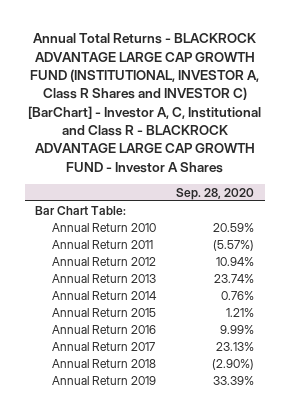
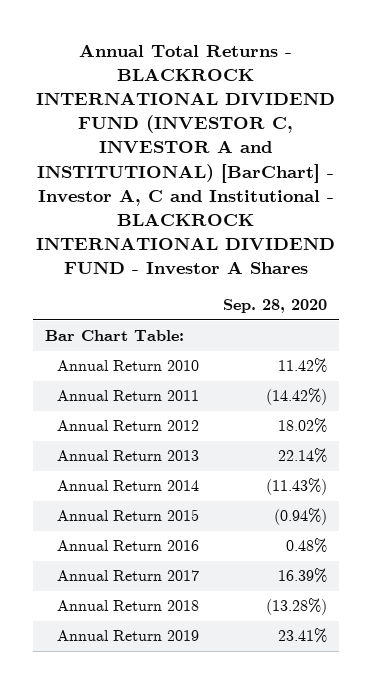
[27,33,261,173] Annual Total Returns - BLACKROCK ADVANTAGE LARGE CAP GROWTH FUND (INSTITUTIONAL, INVESTOR A, Class R Shares and INVESTOR C) [BarChart] - Investor A, C, Institutional and Class R - BLACKROCK ADVANTAGE LARGE CAP GROWTH FUND - Investor A Shares -> [35,43,335,275] Annual Total Returns - BLACKROCK INTERNATIONAL DIVIDEND FUND (INVESTOR C, INVESTOR A and INSTITUTIONAL) [BarChart] - Investor A, C and Institutional - BLACKROCK INTERNATIONAL DIVIDEND FUND - Investor A Shares
[213,222,255,232] 20.59% -> [277,358,327,374] 11.42%
[213,239,255,251] (5.57%) -> [265,388,327,406] (14.42%)
[216,256,255,266] 10.94% -> [277,418,327,434] 18.02%
[214,273,255,283] 23.74% -> [277,448,327,464] 22.14%
[221,290,255,300] 0.76% -> [265,478,327,496] (11.43%)
[226,307,255,317] 1.21% -> [273,508,327,526] (0.94%)
[220,324,255,334] 9.99% -> [285,538,327,554] 0.48%
[216,341,255,351] 23.13% -> [277,568,327,584] 16.39%
[212,358,255,370] (2.90%) -> [265,598,327,616] (13.28%)
[213,375,255,385] 33.39% -> [277,628,327,644] 23.41%

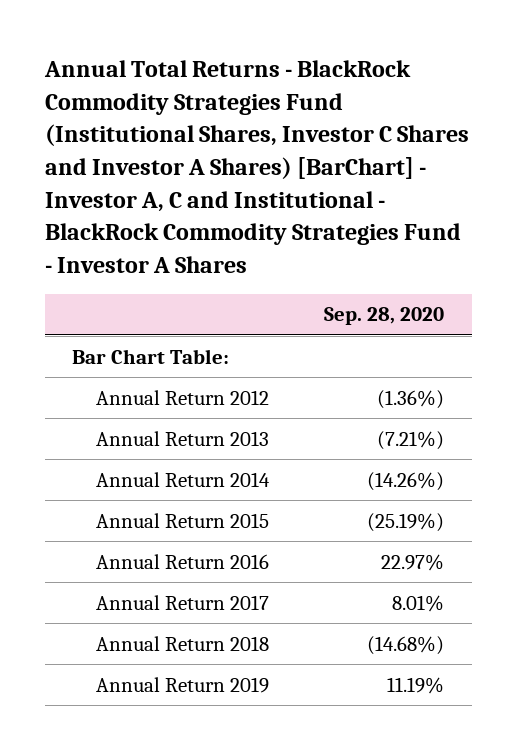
[35,43,335,275] Annual Total Returns - BLACKROCK INTERNATIONAL DIVIDEND FUND (INVESTOR C, INVESTOR A and INSTITUTIONAL) [BarChart] - Investor A, C and Institutional - BLACKROCK INTERNATIONAL DIVIDEND FUND - Investor A Shares -> [43,60,469,273] Annual Total Returns - BlackRock Commodity Strategies Fund (Institutional Shares, Investor C Shares and Investor A Shares) [BarChart] - Investor A, C and Institutional - BlackRock Commodity Strategies Fund - Investor A Shares
[57,360,200,372] Annual Return 2010 -> none
[57,390,200,402] Annual Return 2011 -> none
[277,418,327,434] 18.02% -> [376,389,444,409] (1.36%)
[277,448,327,464] 22.14% -> [376,430,444,450] (7.21%)
[265,478,327,496] (11.43%) -> [366,471,444,491] (14.26%)
[273,508,327,526] (0.94%) -> [366,512,444,532] (25.19%)
[285,538,327,554] 0.48% -> [380,553,444,571] 22.97%
[277,568,327,584] 16.39% -> [391,594,444,612] 8.01%
[265,598,327,616] (13.28%) -> [366,635,444,655] (14.68%)
[277,628,327,644] 23.41% -> [386,676,444,694] 11.19%

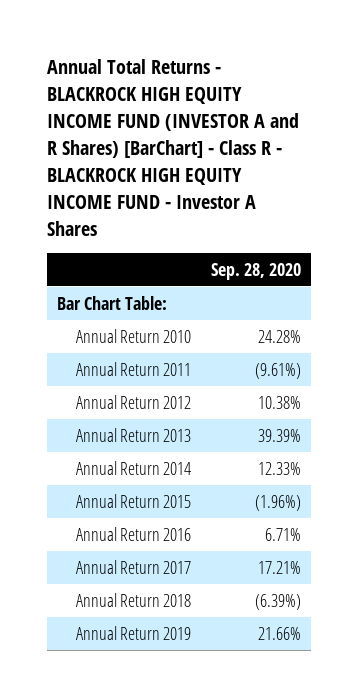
[43,60,469,273] Annual Total Returns - BlackRock Commodity Strategies Fund (Institutional Shares, Investor C Shares and Investor A Shares) [BarChart] - Investor A, C and Institutional - BlackRock Commodity Strategies Fund - Investor A Shares -> [47,59,300,236] Annual Total Returns - BLACKROCK HIGH EQUITY INCOME FUND (INVESTOR A and R Shares) [BarChart] - Class R - BLACKROCK HIGH EQUITY INCOME FUND - Investor A Shares
none -> [75,328,191,343] Annual Return 2010
none -> [75,361,191,376] Annual Return 2011
[376,389,444,409] (1.36%) -> [257,395,301,409] 10.38%
[376,430,444,450] (7.21%) -> [257,428,301,442] 39.39%
[366,471,444,491] (14.26%) -> [257,461,301,475] 12.33%
[366,512,444,532] (25.19%) -> [254,494,301,511] (1.96%)
[380,553,444,571] 22.97% -> [264,527,301,541] 6.71%
[391,594,444,612] 8.01% -> [257,560,301,574] 17.21%
[366,635,444,655] (14.68%) -> [254,593,301,610] (6.39%)
[386,676,444,694] 11.19% -> [257,626,301,640] 21.66%

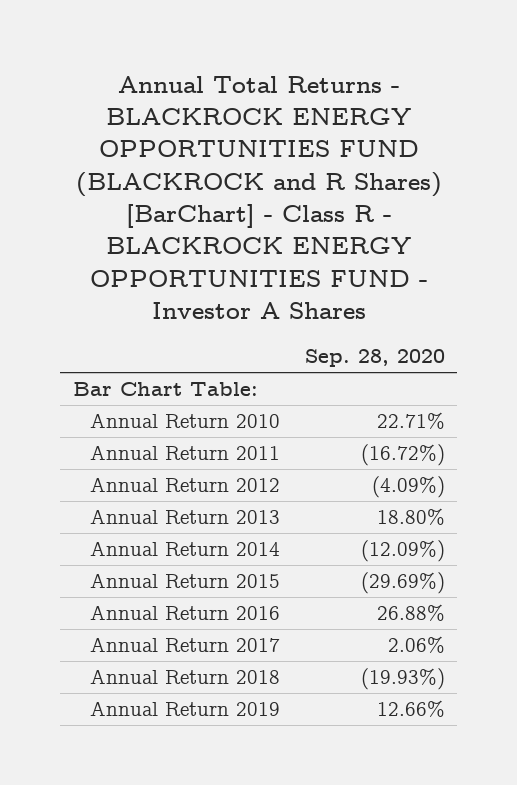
[47,59,300,236] Annual Total Returns - BLACKROCK HIGH EQUITY INCOME FUND (INVESTOR A and R Shares) [BarChart] - Class R - BLACKROCK HIGH EQUITY INCOME FUND - Investor A Shares -> [75,75,442,320] Annual Total Returns - BLACKROCK ENERGY OPPORTUNITIES FUND (BLACKROCK and R Shares) [BarChart] - Class R - BLACKROCK ENERGY OPPORTUNITIES FUND - Investor A Shares
[257,329,301,343] 24.28% -> [376,412,445,430] 22.71%
[254,362,301,379] (9.61%) -> [360,444,445,467] (16.72%)
[257,395,301,409] 10.38% -> [371,476,445,499] (4.09%)
[257,428,301,442] 39.39% -> [376,508,445,526] 18.80%
[257,461,301,475] 12.33% -> [360,540,445,563] (12.09%)
[254,494,301,511] (1.96%) -> [360,572,445,595] (29.69%)
[264,527,301,541] 6.71% -> [376,604,445,622] 26.88%
[257,560,301,574] 17.21% -> [387,636,445,654] 2.06%
[254,593,301,610] (6.39%) -> [360,668,445,691] (19.93%)
[257,626,301,640] 21.66% -> [376,700,445,718] 12.66%

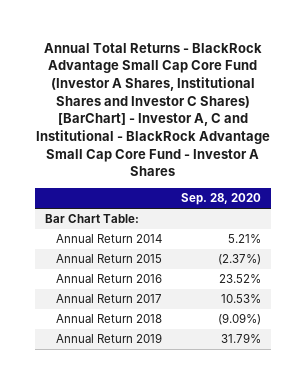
[75,75,442,320] Annual Total Returns - BLACKROCK ENERGY OPPORTUNITIES FUND (BLACKROCK and R Shares) [BarChart] - Class R - BLACKROCK ENERGY OPPORTUNITIES FUND - Investor A Shares -> [35,42,270,177] Annual Total Returns - BlackRock Advantage Small Cap Core Fund (Investor A Shares, Institutional Shares and Investor C Shares) [BarChart] - Investor A, C and Institutional - BlackRock Advantage Small Cap Core Fund - Investor A Shares
[89,413,280,429] Annual Return 2010 -> none
[89,445,280,461] Annual Return 2011 -> none
[89,477,280,493] Annual Return 2012 -> none
[89,509,280,525] Annual Return 2013 -> none
[360,540,445,563] (12.09%) -> [228,234,262,244] 5.21%
[360,572,445,595] (29.69%) -> [218,254,262,266] (2.37%)
[376,604,445,622] 26.88% -> [219,274,262,284] 23.52%
[387,636,445,654] 2.06% -> [221,294,262,304] 10.53%
[360,668,445,691] (19.93%) -> [218,313,262,326] (9.09%)
[376,700,445,718] 12.66% -> [221,333,262,344] 31.79%

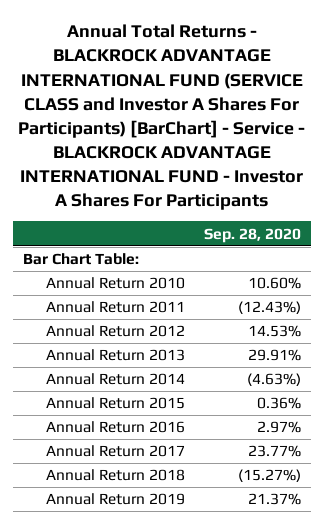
[35,42,270,177] Annual Total Returns - BlackRock Advantage Small Cap Core Fund (Investor A Shares, Institutional Shares and Investor C Shares) [BarChart] - Investor A, C and Institutional - BlackRock Advantage Small Cap Core Fund - Investor A Shares -> [18,24,306,210] Annual Total Returns - BLACKROCK ADVANTAGE INTERNATIONAL FUND (SERVICE CLASS and Investor A Shares For Participants) [BarChart] - Service - BLACKROCK ADVANTAGE INTERNATIONAL FUND - Investor A Shares For Participants
none -> [45,277,185,290] Annual Return 2010
none -> [45,301,185,314] Annual Return 2011
none -> [45,325,185,338] Annual Return 2012
none -> [45,349,185,362] Annual Return 2013
[228,234,262,244] 5.21% -> [247,373,302,387] (4.63%)
[218,254,262,266] (2.37%) -> [257,397,302,410] 0.36%
[219,274,262,284] 23.52% -> [257,421,302,434] 2.97%
[221,294,262,304] 10.53% -> [248,445,302,458] 23.77%
[218,313,262,326] (9.09%) -> [238,469,302,483] (15.27%)
[221,333,262,344] 31.79% -> [248,493,302,506] 21.37%

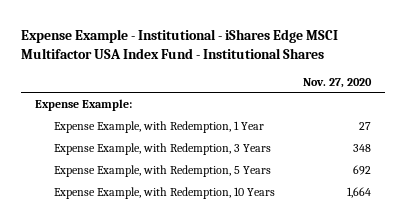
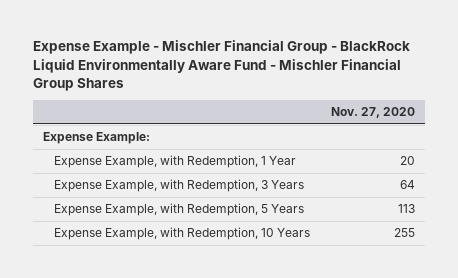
[21,29,339,59] Expense Example - Institutional - iShares Edge MSCI Multifactor USA Index Fund - Institutional Shares -> [32,40,410,92] Expense Example - Mischler Financial Group - BlackRock Liquid Environmentally Aware Fund - Mischler Financial Group Shares
[358,121,371,130] 27 -> [399,156,415,166] 20
[352,143,371,152] 348 -> [399,180,415,190] 64
[352,164,371,175] 692 -> [397,204,415,214] 113
[346,186,371,198] 1,664 -> [393,228,415,238] 255

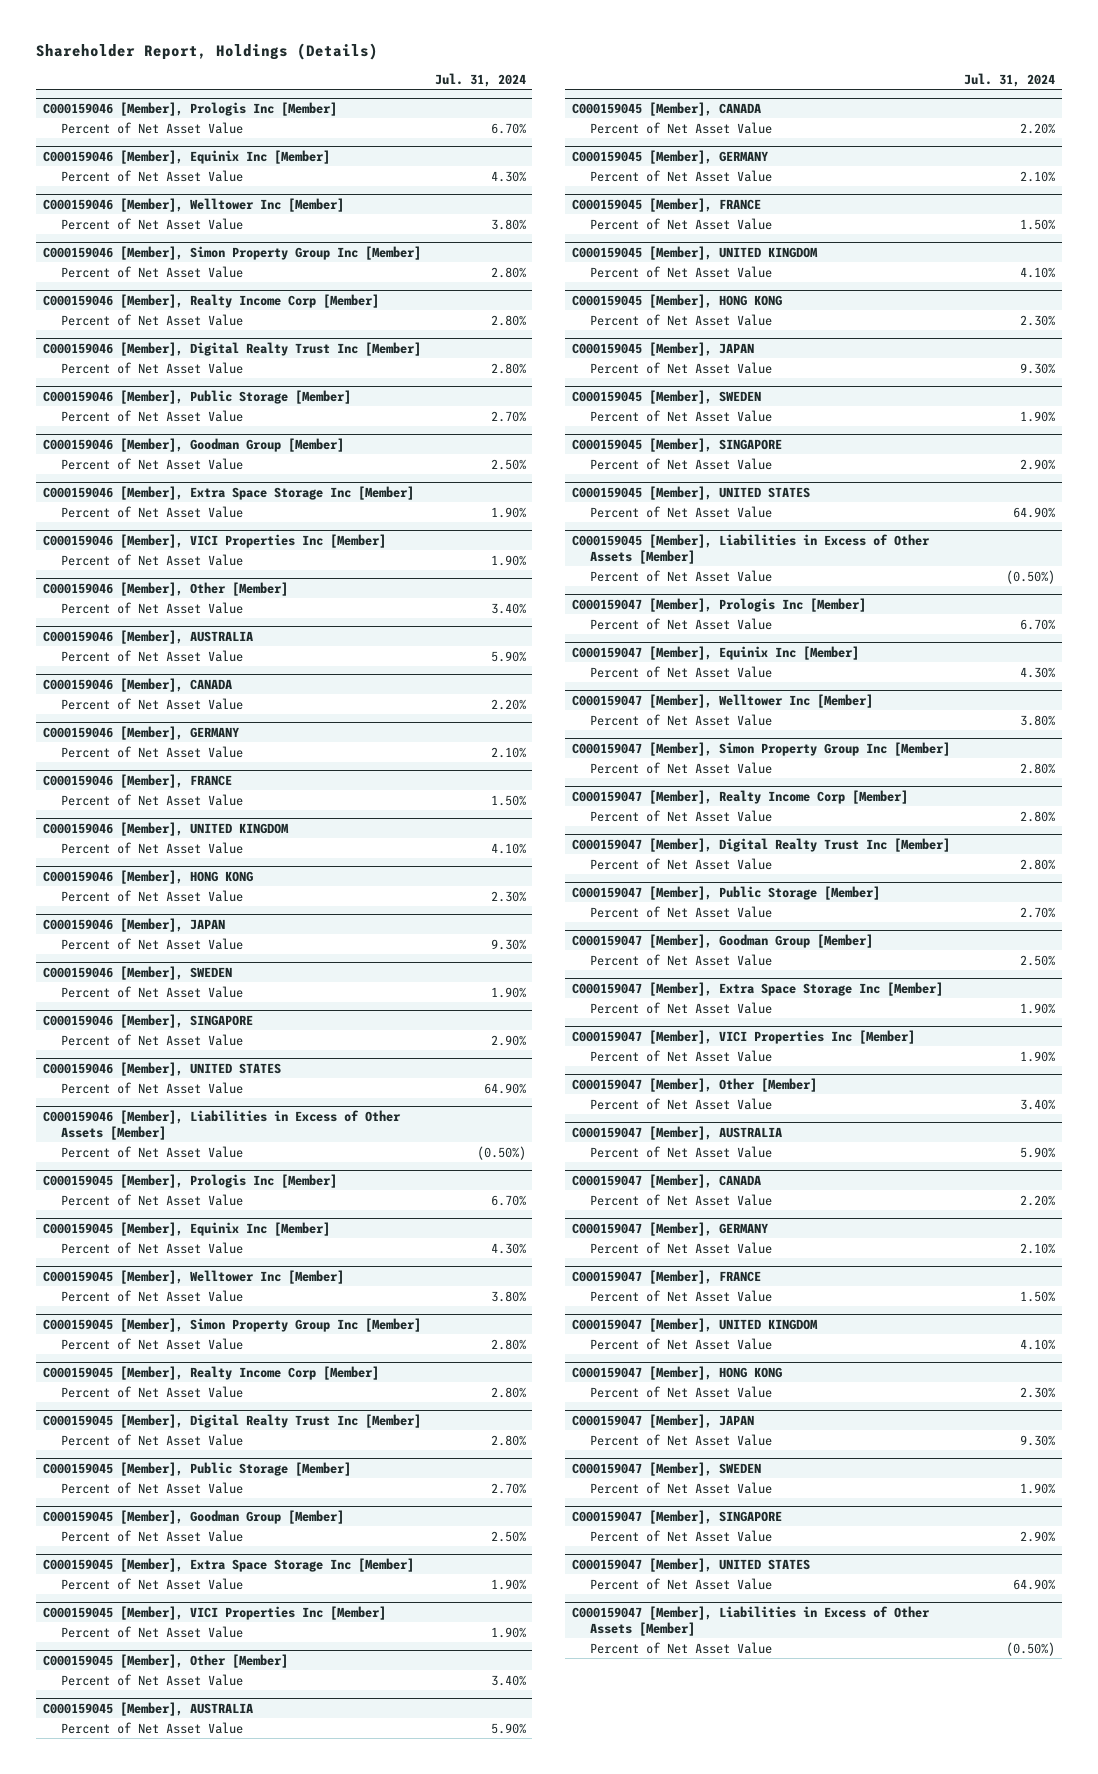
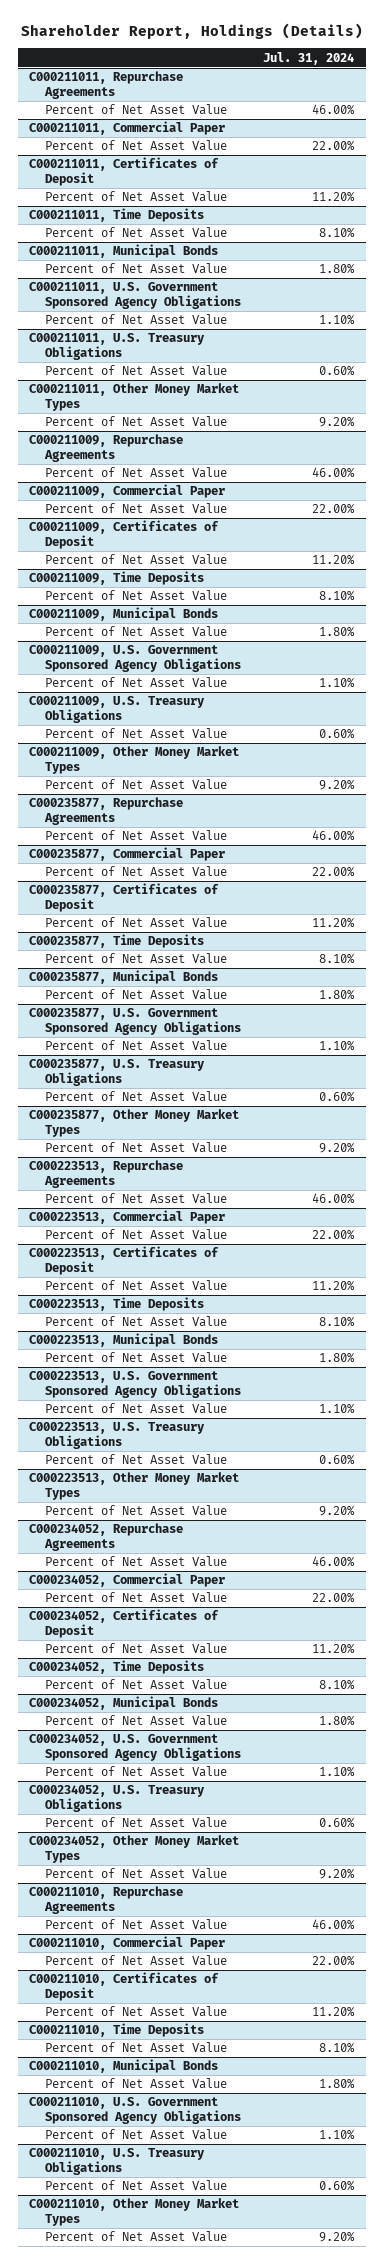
[42,101,337,116] C000159046 [Member], Prologis Inc [Member] -> none
[42,149,330,164] C000159046 [Member], Equinix Inc [Member] -> none
[42,197,344,212] C000159046 [Member], Welltower Inc [Member] -> none
[42,245,421,260] C000159046 [Member], Simon Property Group Inc [Member] -> none
[42,293,379,308] C000159046 [Member], Realty Income Corp [Member] -> none
[42,341,421,356] C000159046 [Member], Digital Realty Trust Inc [Member] -> none
[42,389,351,404] C000159046 [Member], Public Storage [Member] -> none
[42,437,344,452] C000159046 [Member], Goodman Group [Member] -> none
[42,485,414,500] C000159046 [Member], Extra Space Storage Inc [Member] -> none
[42,533,386,548] C000159046 [Member], VICI Properties Inc [Member] -> none
[42,581,288,596] C000159046 [Member], Other [Member] -> none
[42,629,253,644] C000159046 [Member], AUSTRALIA -> none
[42,677,232,692] C000159046 [Member], CANADA -> none
[42,725,239,740] C000159046 [Member], GERMANY -> none
[42,773,232,788] C000159046 [Member], FRANCE -> none
[42,821,289,836] C000159046 [Member], UNITED KINGDOM -> none
[42,869,253,884] C000159046 [Member], HONG KONG -> none
[42,917,225,932] C000159046 [Member], JAPAN -> none
[42,965,232,980] C000159046 [Member], SWEDEN -> none
[42,1013,253,1028] C000159046 [Member], SINGAPORE -> none
[42,1061,281,1076] C000159046 [Member], UNITED STATES -> none
[42,1109,401,1140] C000159046 [Member], Liabilities in Excess of Other Assets [Member] -> none
[42,1173,337,1188] C000159045 [Member], Prologis Inc [Member] -> none
[42,1221,330,1236] C000159045 [Member], Equinix Inc [Member] -> none
[42,1269,344,1284] C000159045 [Member], Welltower Inc [Member] -> none
[42,1317,421,1332] C000159045 [Member], Simon Property Group Inc [Member] -> none
[42,1365,379,1380] C000159045 [Member], Realty Income Corp [Member] -> none
[42,1413,421,1428] C000159045 [Member], Digital Realty Trust Inc [Member] -> none
[42,1461,351,1476] C000159045 [Member], Public Storage [Member] -> none
[42,1509,344,1524] C000159045 [Member], Goodman Group [Member] -> none
[42,1557,414,1572] C000159045 [Member], Extra Space Storage Inc [Member] -> none
[42,1605,386,1620] C000159045 [Member], VICI Properties Inc [Member] -> none
[42,1653,288,1668] C000159045 [Member], Other [Member] -> none
[42,1701,253,1716] C000159045 [Member], AUSTRALIA -> none
[572,101,762,116] C000159045 [Member], CANADA -> none
[572,149,769,164] C000159045 [Member], GERMANY -> none
[572,197,762,212] C000159045 [Member], FRANCE -> none
[572,245,819,260] C000159045 [Member], UNITED KINGDOM -> none
[572,293,783,308] C000159045 [Member], HONG KONG -> none
[572,341,755,356] C000159045 [Member], JAPAN -> none
[572,389,762,404] C000159045 [Member], SWEDEN -> none
[572,437,783,452] C000159045 [Member], SINGAPORE -> none
[572,485,811,500] C000159045 [Member], UNITED STATES -> none
[572,533,931,564] C000159045 [Member], Liabilities in Excess of Other Assets [Member] -> none
[572,597,867,612] C000159047 [Member], Prologis Inc [Member] -> none
[572,645,860,660] C000159047 [Member], Equinix Inc [Member] -> none
[572,693,874,708] C000159047 [Member], Welltower Inc [Member] -> none
[572,741,951,756] C000159047 [Member], Simon Property Group Inc [Member] -> none
[572,789,909,804] C000159047 [Member], Realty Income Corp [Member] -> none
[590,809,773,822] Percent of Net Asset Value -> none
[572,837,951,852] C000159047 [Member], Digital Realty Trust Inc [Member] -> none
[590,857,773,870] Percent of Net Asset Value -> none
[572,885,881,900] C000159047 [Member], Public Storage [Member] -> none
[590,905,773,918] Percent of Net Asset Value -> none
[572,933,874,948] C000159047 [Member], Goodman Group [Member] -> none
[590,953,773,966] Percent of Net Asset Value -> none
[572,981,944,996] C000159047 [Member], Extra Space Storage Inc [Member] -> none
[590,1001,773,1014] Percent of Net Asset Value -> none
[572,1029,916,1044] C000159047 [Member], VICI Properties Inc [Member] -> none
[590,1049,773,1062] Percent of Net Asset Value -> none
[572,1077,818,1092] C000159047 [Member], Other [Member] -> none
[590,1097,773,1110] Percent of Net Asset Value -> none
[572,1125,783,1140] C000159047 [Member], AUSTRALIA -> none
[590,1145,773,1158] Percent of Net Asset Value -> none
[572,1173,762,1188] C000159047 [Member], CANADA -> none
[590,1193,773,1206] Percent of Net Asset Value -> none
[572,1221,769,1236] C000159047 [Member], GERMANY -> none
[590,1241,773,1254] Percent of Net Asset Value -> none
[572,1269,762,1284] C000159047 [Member], FRANCE -> none
[590,1289,773,1302] Percent of Net Asset Value -> none
[572,1317,819,1332] C000159047 [Member], UNITED KINGDOM -> none
[590,1337,773,1350] Percent of Net Asset Value -> none
[572,1365,783,1380] C000159047 [Member], HONG KONG -> none
[590,1385,773,1398] Percent of Net Asset Value -> none
[572,1413,755,1428] C000159047 [Member], JAPAN -> none
[590,1433,773,1446] Percent of Net Asset Value -> none
[572,1461,762,1476] C000159047 [Member], SWEDEN -> none
[590,1481,773,1494] Percent of Net Asset Value -> none
[572,1509,783,1524] C000159047 [Member], SINGAPORE -> none
[590,1529,773,1542] Percent of Net Asset Value -> none
[572,1557,811,1572] C000159047 [Member], UNITED STATES -> none
[590,1577,773,1590] Percent of Net Asset Value -> none
[572,1605,931,1636] C000159047 [Member], Liabilities in Excess of Other Assets [Member] -> none
[590,1641,773,1654] Percent of Net Asset Value -> none
none -> [28,71,183,100] C000211011, Repurchase Agreements
[490,122,526,134] 6.70% -> [312,104,356,116] 46.00%
none -> [28,121,225,136] C000211011, Commercial Paper
[490,170,526,182] 4.30% -> [312,140,356,152] 22.00%
none -> [28,157,219,187] C000211011, Certificates of Deposit
[490,218,526,230] 3.80% -> [312,191,356,203] 11.20%
none -> [28,208,204,223] C000211011, Time Deposits
[490,266,526,278] 2.80% -> [319,227,356,239] 8.10%
none -> [28,244,218,259] C000211011, Municipal Bonds
[490,314,526,326] 2.80% -> [319,263,356,275] 1.80%
none -> [28,282,241,310] C000211011, U.S. Government Sponsored Agency Obligations
[490,362,526,374] 2.80% -> [319,314,356,326] 1.10%
none -> [28,333,205,361] C000211011, U.S. Treasury Obligations
[490,410,526,422] 2.70% -> [319,365,356,377] 0.60%
none -> [28,383,239,412] C000211011, Other Money Market Types
[490,458,526,470] 2.50% -> [319,416,356,428] 9.20%
none -> [28,434,183,463] C000211009, Repurchase Agreements
[490,506,526,518] 1.90% -> [312,467,356,479] 46.00%
none -> [28,484,225,499] C000211009, Commercial Paper
[490,554,526,566] 1.90% -> [312,503,356,515] 22.00%
none -> [28,520,219,550] C000211009, Certificates of Deposit
[490,602,526,614] 3.40% -> [312,554,356,566] 11.20%
none -> [28,571,204,586] C000211009, Time Deposits
[490,650,526,662] 5.90% -> [319,590,356,602] 8.10%
none -> [28,607,218,622] C000211009, Municipal Bonds
[490,698,526,710] 2.20% -> [319,626,356,638] 1.80%
none -> [28,645,241,673] C000211009, U.S. Government Sponsored Agency Obligations
[490,746,526,758] 2.10% -> [319,677,356,689] 1.10%
none -> [28,696,205,724] C000211009, U.S. Treasury Obligations
[490,794,526,806] 1.50% -> [319,728,356,740] 0.60%
none -> [28,746,239,775] C000211009, Other Money Market Types
[490,842,526,854] 4.10% -> [319,779,356,791] 9.20%
none -> [28,797,183,826] C000235877, Repurchase Agreements
[490,890,526,902] 2.30% -> [312,830,356,842] 46.00%
none -> [28,847,225,862] C000235877, Commercial Paper
[490,938,526,950] 9.30% -> [312,866,356,878] 22.00%
none -> [28,883,219,913] C000235877, Certificates of Deposit
[490,986,526,998] 1.90% -> [312,917,356,929] 11.20%
none -> [28,934,204,949] C000235877, Time Deposits
[490,1034,526,1046] 2.90% -> [319,953,356,965] 8.10%
none -> [28,970,218,985] C000235877, Municipal Bonds
[483,1082,526,1094] 64.90% -> [319,989,356,1001] 1.80%
none -> [28,1008,241,1036] C000235877, U.S. Government Sponsored Agency Obligations
[476,1145,526,1160] (0.50%) -> [319,1040,356,1052] 1.10%
none -> [28,1059,205,1087] C000235877, U.S. Treasury Obligations
[490,1194,526,1206] 6.70% -> [319,1091,356,1103] 0.60%
none -> [28,1109,239,1138] C000235877, Other Money Market Types
[490,1242,526,1254] 4.30% -> [319,1142,356,1154] 9.20%
none -> [28,1160,183,1189] C000223513, Repurchase Agreements
[490,1290,526,1302] 3.80% -> [312,1193,356,1205] 46.00%
none -> [28,1210,225,1225] C000223513, Commercial Paper
[490,1338,526,1350] 2.80% -> [312,1229,356,1241] 22.00%
none -> [28,1246,219,1276] C000223513, Certificates of Deposit
[490,1386,526,1398] 2.80% -> [312,1280,356,1292] 11.20%
none -> [28,1297,204,1312] C000223513, Time Deposits
[490,1434,526,1446] 2.80% -> [319,1316,356,1328] 8.10%
none -> [28,1333,218,1348] C000223513, Municipal Bonds
[490,1482,526,1494] 2.70% -> [319,1352,356,1364] 1.80%
none -> [28,1371,241,1399] C000223513, U.S. Government Sponsored Agency Obligations
[490,1530,526,1542] 2.50% -> [319,1403,356,1415] 1.10%
none -> [28,1422,205,1450] C000223513, U.S. Treasury Obligations
[490,1578,526,1590] 1.90% -> [319,1454,356,1466] 0.60%
none -> [28,1472,239,1501] C000223513, Other Money Market Types
[490,1626,526,1638] 1.90% -> [319,1505,356,1517] 9.20%
none -> [28,1523,183,1552] C000234052, Repurchase Agreements
[490,1674,526,1686] 3.40% -> [312,1556,356,1568] 46.00%
none -> [28,1573,225,1588] C000234052, Commercial Paper
[490,1722,526,1734] 5.90% -> [312,1592,356,1604] 22.00%
none -> [28,1609,219,1639] C000234052, Certificates of Deposit
[1019,122,1055,134] 2.20% -> [312,1643,356,1655] 11.20%
none -> [28,1660,204,1675] C000234052, Time Deposits
[1019,170,1055,182] 2.10% -> [319,1679,356,1691] 8.10%
none -> [28,1696,218,1711] C000234052, Municipal Bonds
[1019,218,1055,230] 1.50% -> [319,1715,356,1727] 1.80%
none -> [28,1734,241,1762] C000234052, U.S. Government Sponsored Agency Obligations
[1019,266,1055,278] 4.10% -> [319,1766,356,1778] 1.10%
none -> [28,1785,205,1813] C000234052, U.S. Treasury Obligations
[1019,314,1055,326] 2.30% -> [319,1817,356,1829] 0.60%
none -> [28,1835,239,1864] C000234052, Other Money Market Types
[1019,362,1055,374] 9.30% -> [319,1868,356,1880] 9.20%
none -> [28,1886,183,1915] C000211010, Repurchase Agreements
[1019,410,1055,422] 1.90% -> [312,1919,356,1931] 46.00%
none -> [28,1936,225,1951] C000211010, Commercial Paper
[1019,458,1055,470] 2.90% -> [312,1955,356,1967] 22.00%
none -> [28,1972,219,2002] C000211010, Certificates of Deposit
[1012,506,1055,518] 64.90% -> [312,2006,356,2018] 11.20%
none -> [28,2023,204,2038] C000211010, Time Deposits
[1005,569,1055,584] (0.50%) -> [319,2042,356,2054] 8.10%
none -> [28,2059,218,2074] C000211010, Municipal Bonds
[1019,618,1055,630] 6.70% -> [319,2078,356,2090] 1.80%
none -> [28,2097,241,2125] C000211010, U.S. Government Sponsored Agency Obligations
[1019,666,1055,678] 4.30% -> [319,2129,356,2141] 1.10%
none -> [28,2148,205,2176] C000211010, U.S. Treasury Obligations
[1019,714,1055,726] 3.80% -> [319,2180,356,2192] 0.60%
none -> [28,2198,239,2227] C000211010, Other Money Market Types
[1019,762,1055,774] 2.80% -> [319,2231,356,2243] 9.20%

